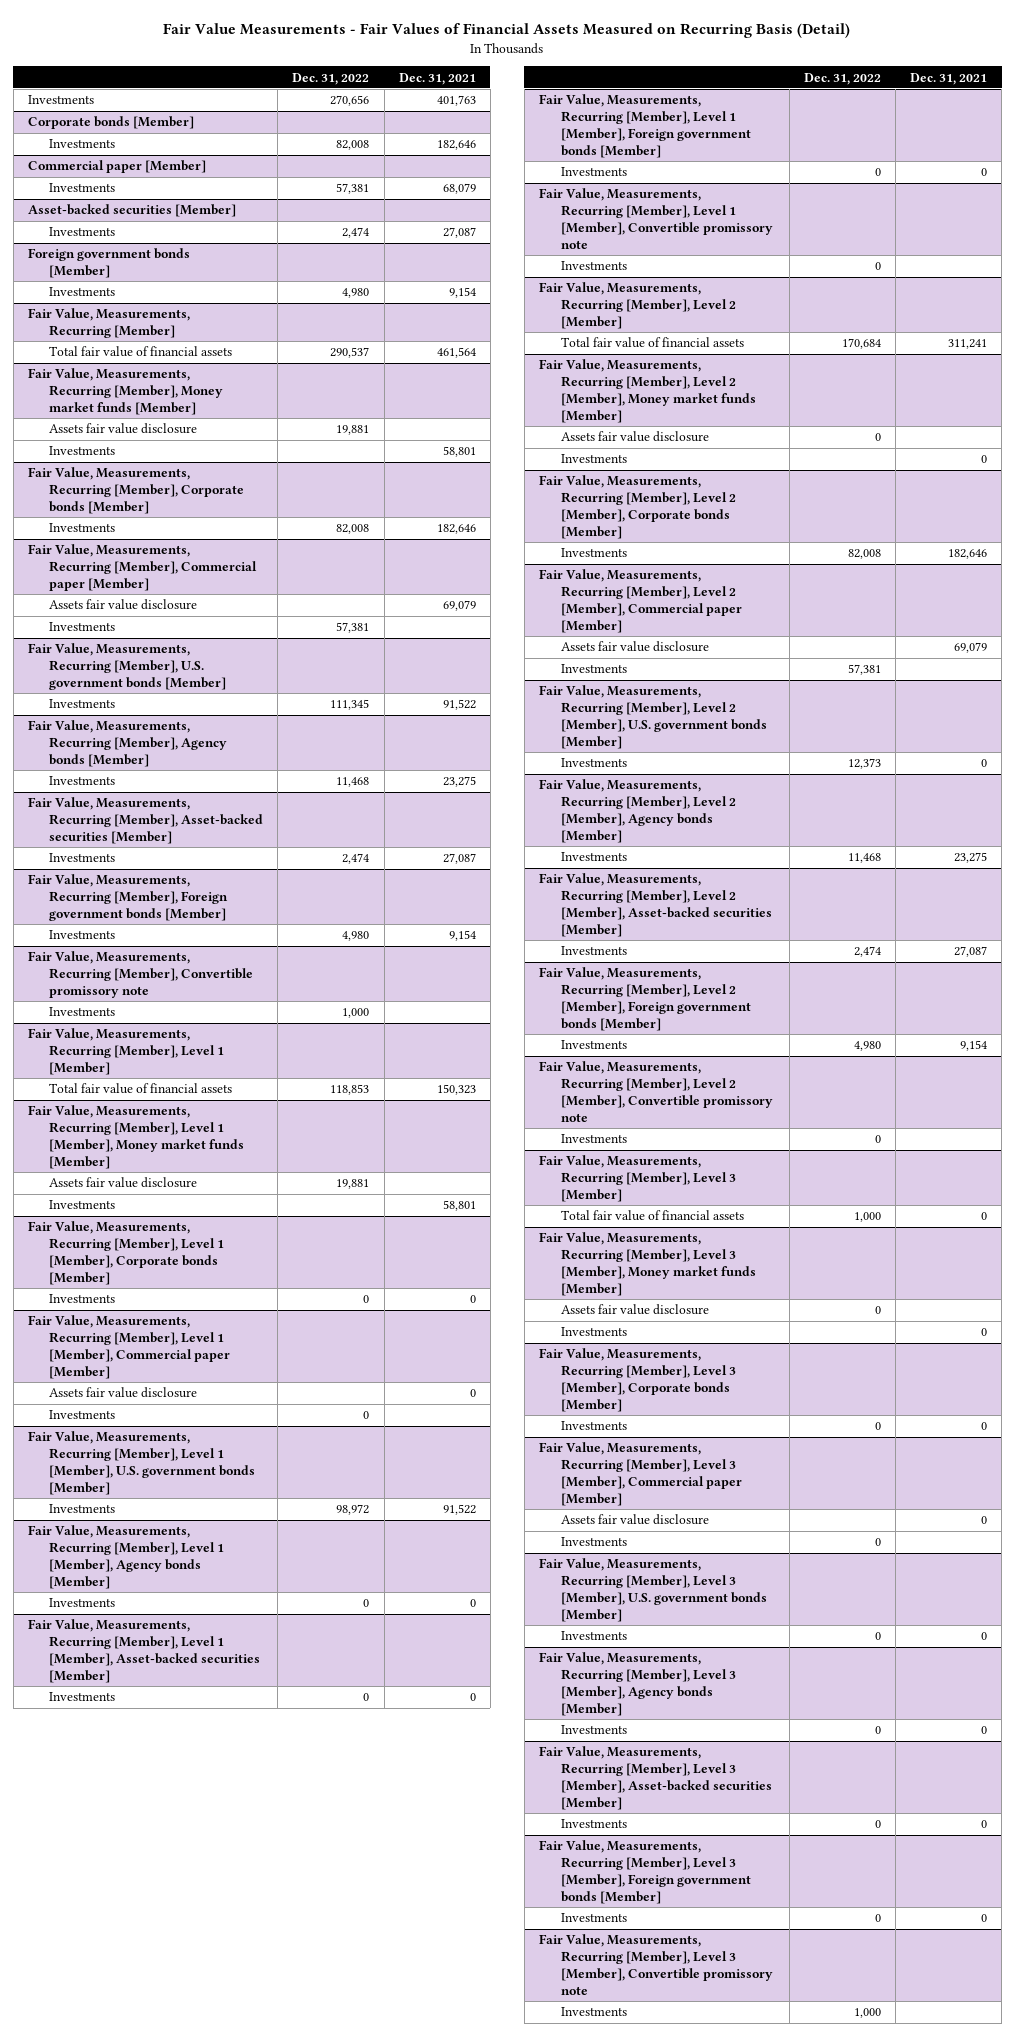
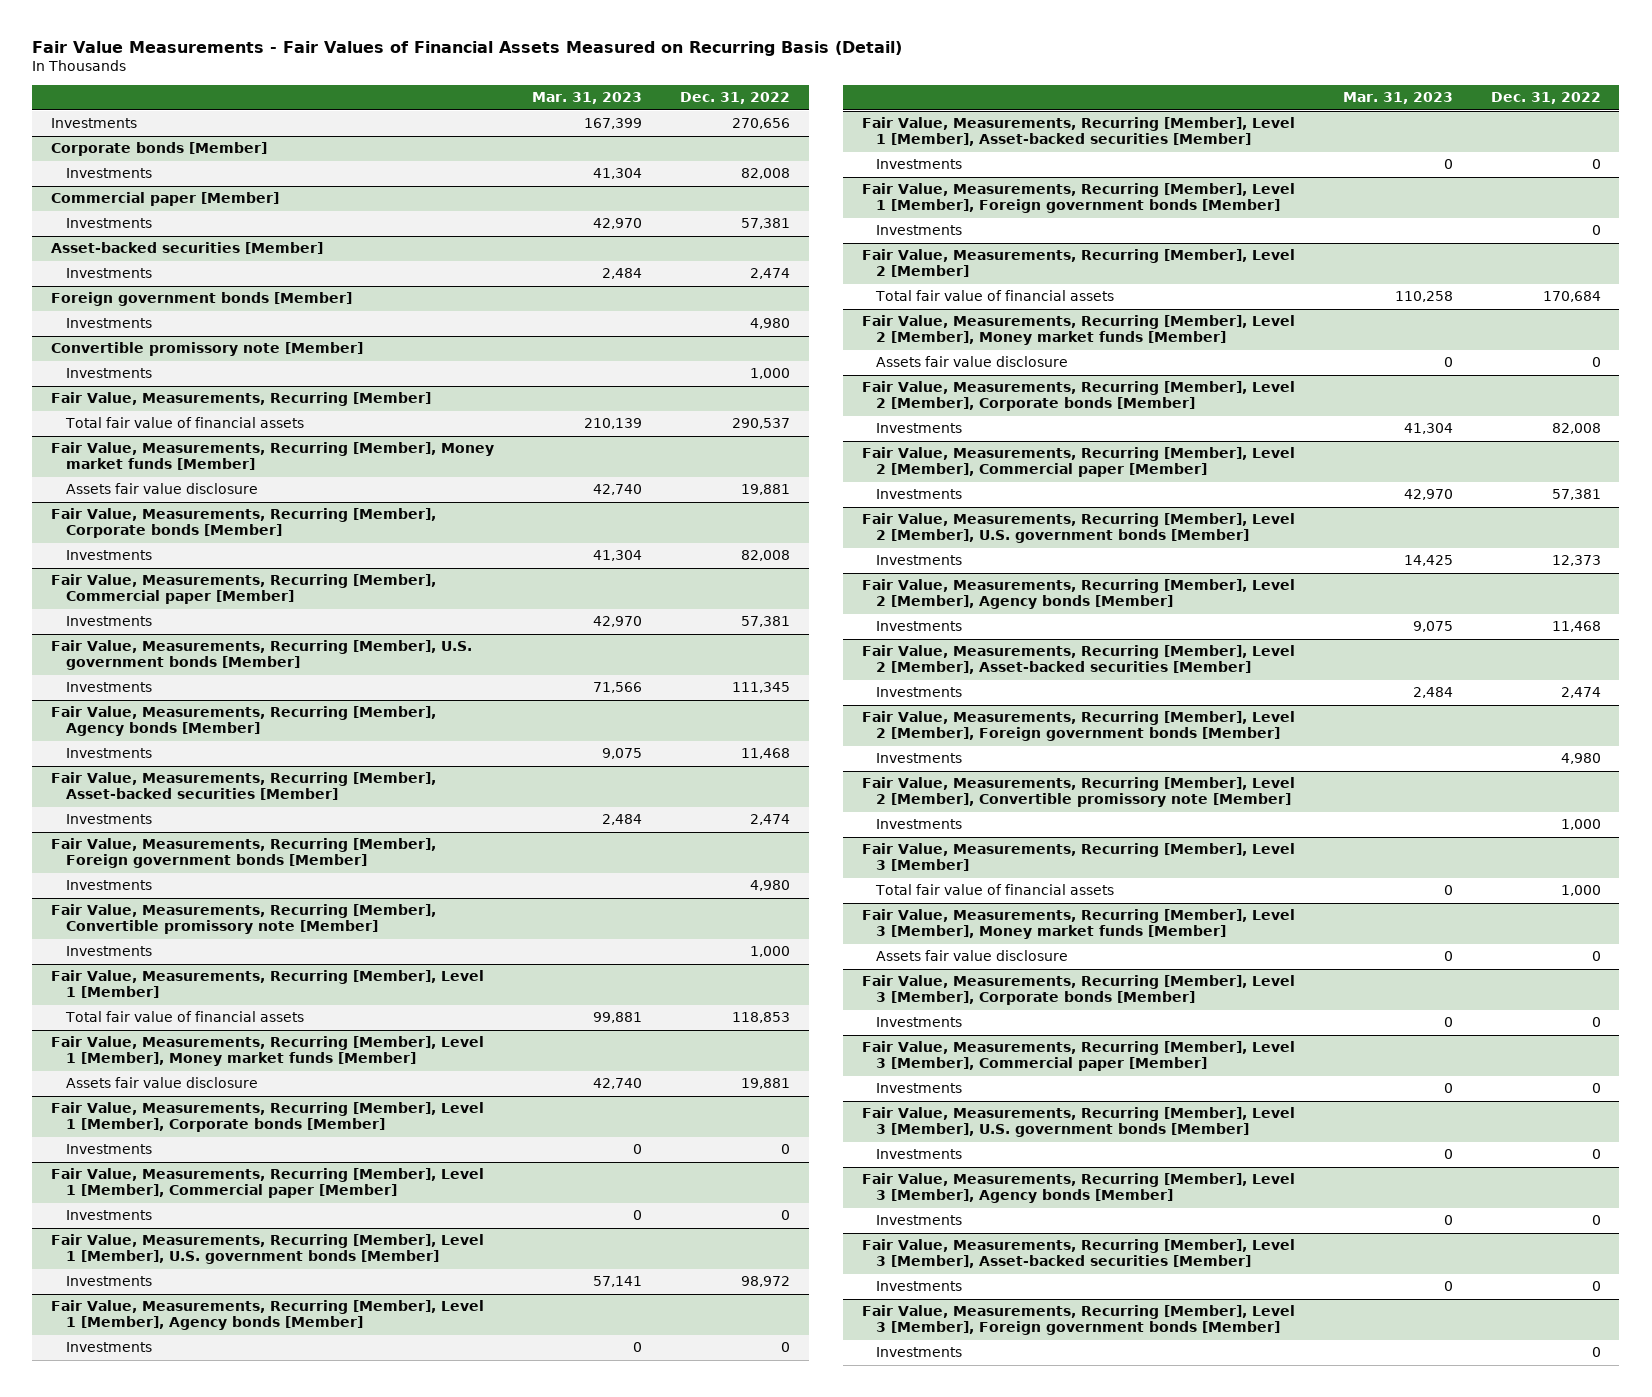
[398,72,476,85] Dec. 31, 2021 -> none
none -> [531,92,642,105] Mar. 31, 2023
none -> [51,342,364,357] Convertible promissory note [Member]
none -> [65,368,152,379] Investments
[49,446,116,456] Investments -> none
[49,599,198,611] Assets fair value disclosure -> none
[27,951,254,998] Fair Value, Measurements, Recurring [Member], Convertible promissory note -> [51,904,437,935] Fair Value, Measurements, Recurring [Member], Convertible promissory note [Member]
[49,1200,116,1210] Investments -> none
[49,1387,198,1399] Assets fair value disclosure -> none
[539,188,773,249] Fair Value, Measurements, Recurring [Member], Level 1 [Member], Convertible promissory note -> none
[560,261,627,271] Investments -> none
[560,454,627,464] Investments -> none
[560,641,709,653] Assets fair value disclosure -> none
[539,1061,773,1122] Fair Value, Measurements, Recurring [Member], Level 2 [Member], Convertible promissory note -> [861,777,1295,808] Fair Value, Measurements, Recurring [Member], Level 2 [Member], Convertible promissory note [Member]
[874,1135,881,1144] 0 -> [1560,819,1601,831] 1,000
[560,1327,627,1337] Investments -> none
[560,1514,709,1526] Assets fair value disclosure -> none
[539,1934,773,1995] Fair Value, Measurements, Recurring [Member], Level 3 [Member], Convertible promissory note -> none
[560,2007,627,2017] Investments -> none

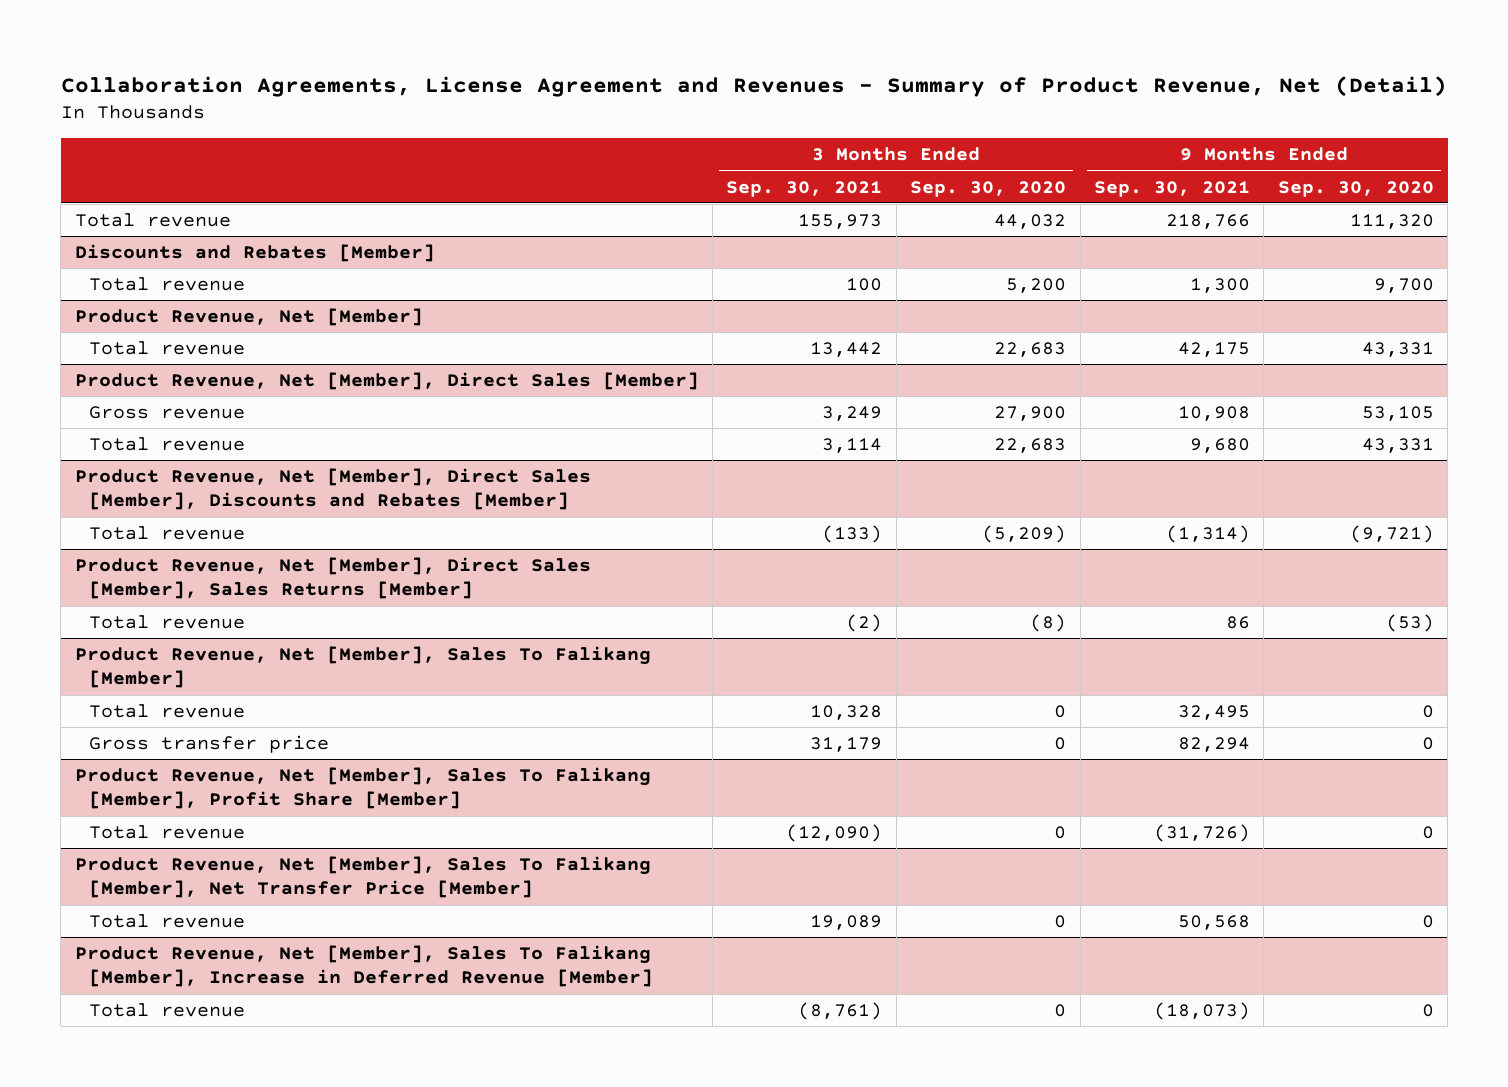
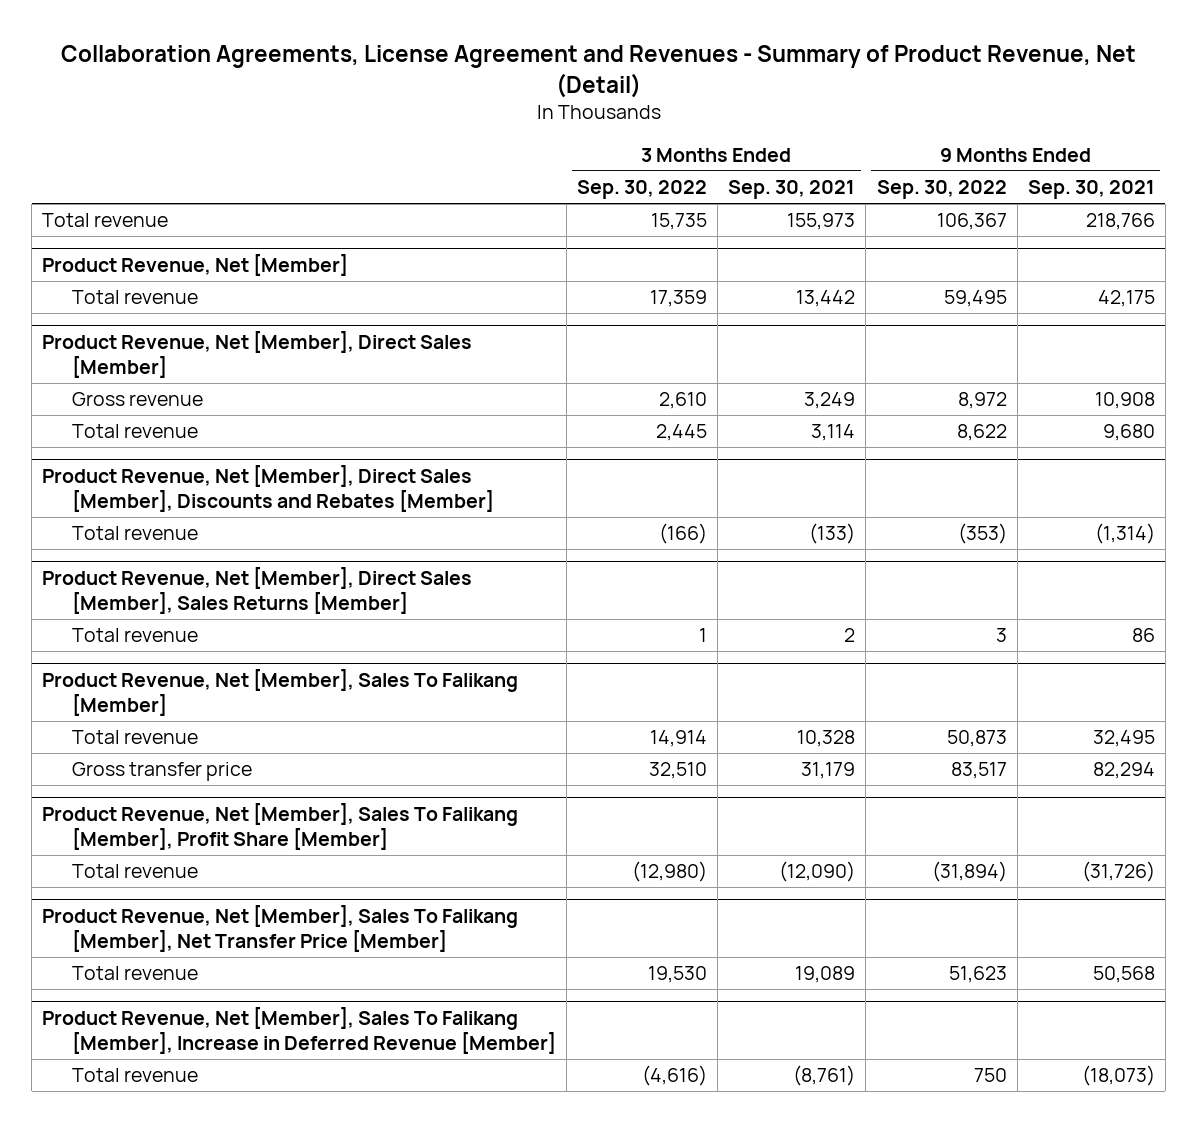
[910,180,1067,197] Sep. 30, 2020 -> none
[1277,180,1434,197] Sep. 30, 2020 -> none
none -> [577,180,708,200] Sep. 30, 2022
none -> [876,180,1007,200] Sep. 30, 2022
[74,243,435,262] Discounts and Rebates [Member] -> none
[88,276,245,291] Total revenue -> none
[846,613,883,632] (2) -> [844,628,856,643] 2

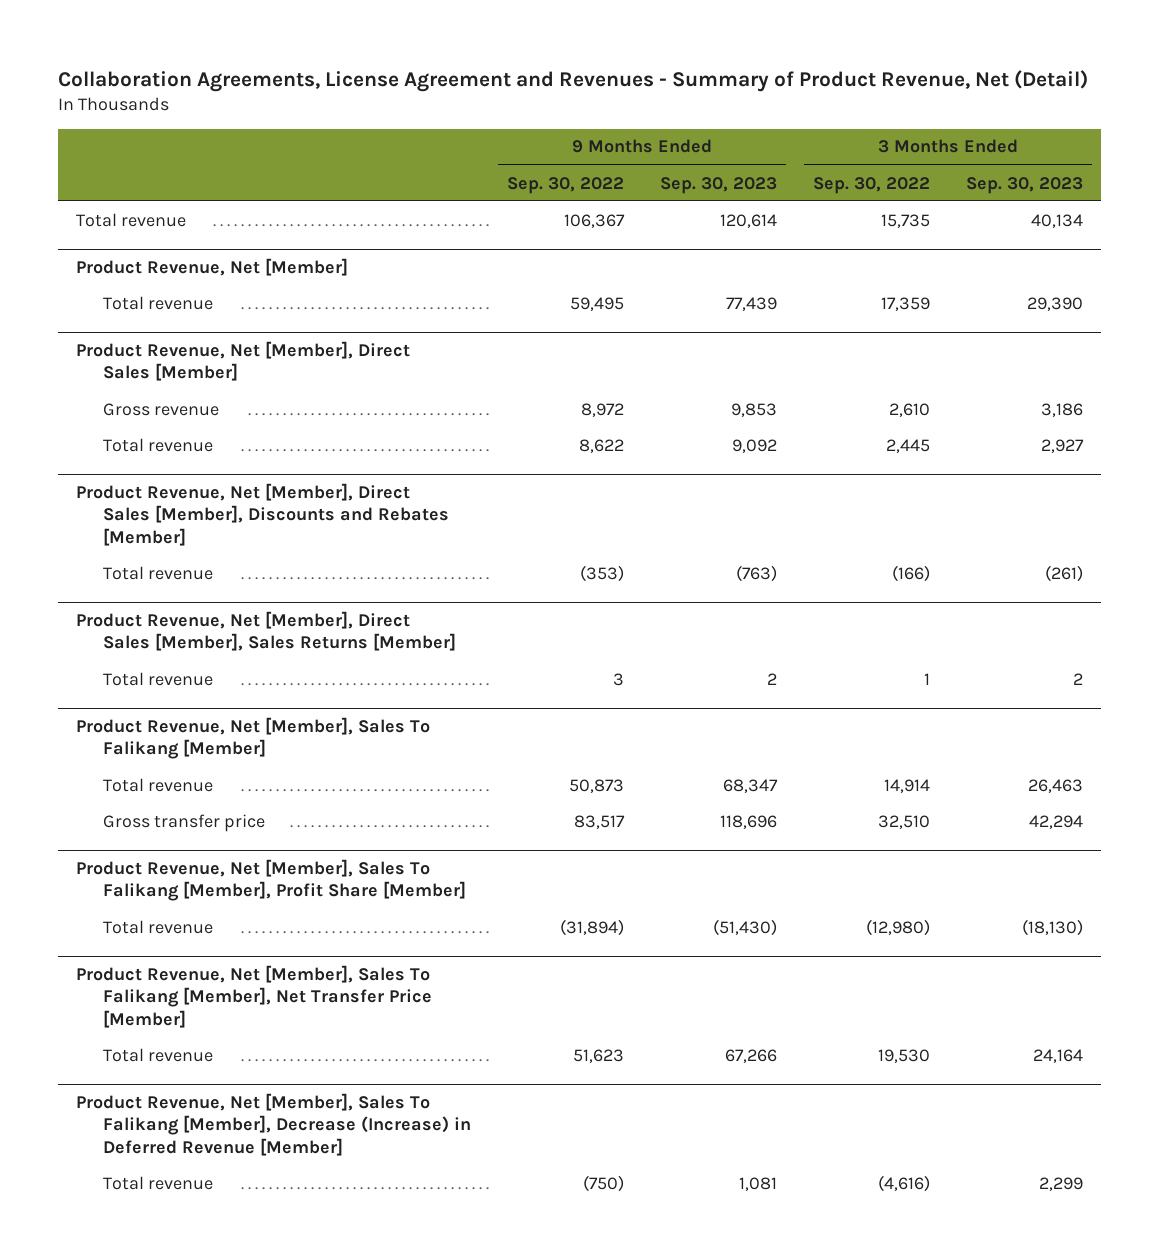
[728,180,856,200] Sep. 30, 2021 -> none
[1027,180,1155,200] Sep. 30, 2021 -> none
none -> [659,176,777,194] Sep. 30, 2023
none -> [965,176,1083,194] Sep. 30, 2023
[42,1006,556,1055] Product Revenue, Net [Member], Sales To Falikang [Member], Increase in Deferred Revenue [Member] -> [75,1092,471,1156] Product Revenue, Net [Member], Sales To Falikang [Member], Decrease (Increase) in Deferred Revenue [Member]
[973,1068,1007,1083] 750 -> [582,1174,624,1192] (750)

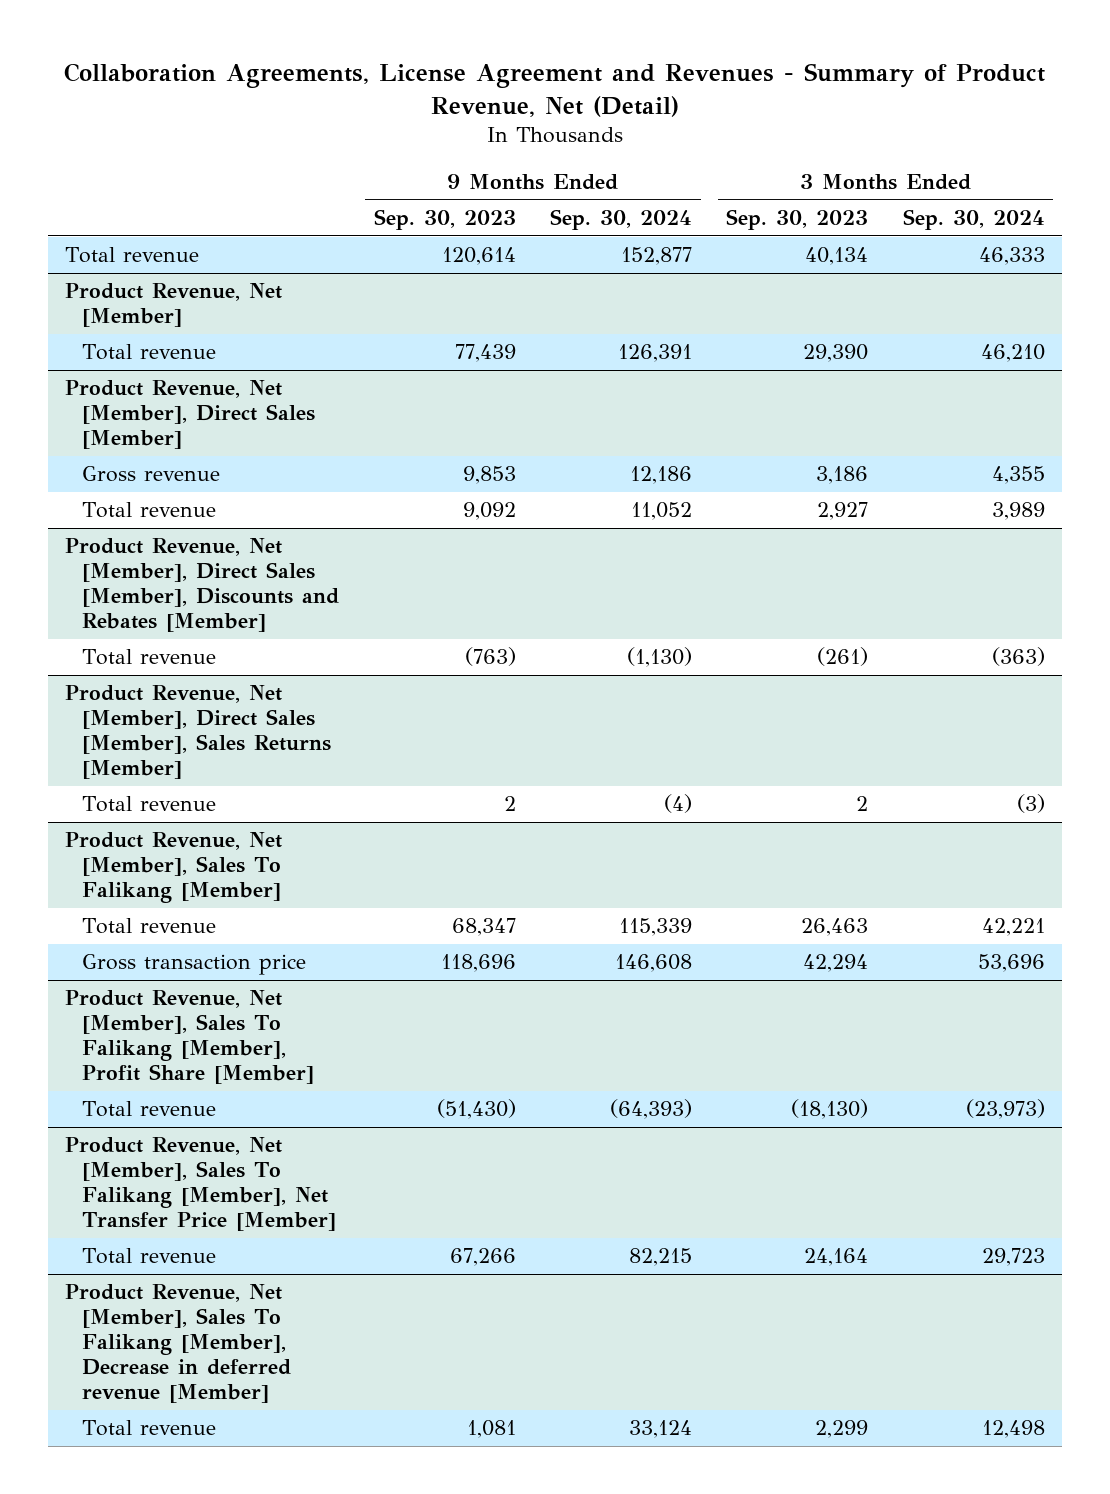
[506,176,624,194] Sep. 30, 2022 -> none
[812,176,930,194] Sep. 30, 2022 -> none
none -> [549,208,692,230] Sep. 30, 2024
none -> [902,208,1045,230] Sep. 30, 2024
[102,813,265,832] Gross transfer price -> [82,954,307,976] Gross transaction price
[75,1092,471,1156] Product Revenue, Net [Member], Sales To Falikang [Member], Decrease (Increase) in Deferred Revenue [Member] -> [64,1284,292,1403] Product Revenue, Net [Member], Sales To Falikang [Member], Decrease in deferred revenue [Member]

